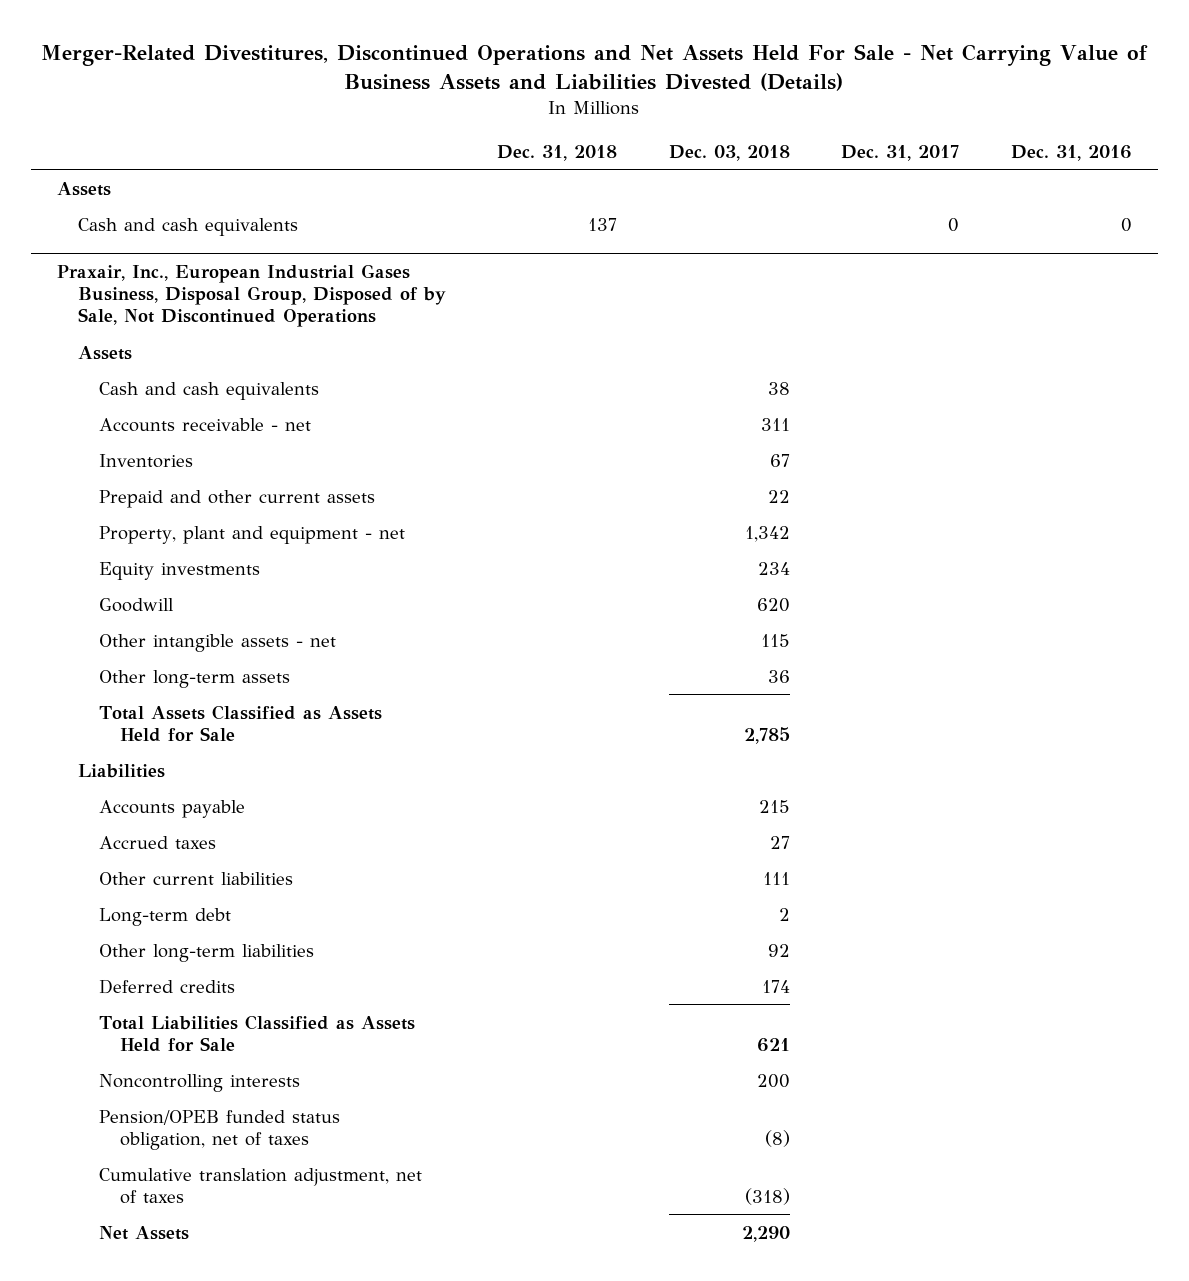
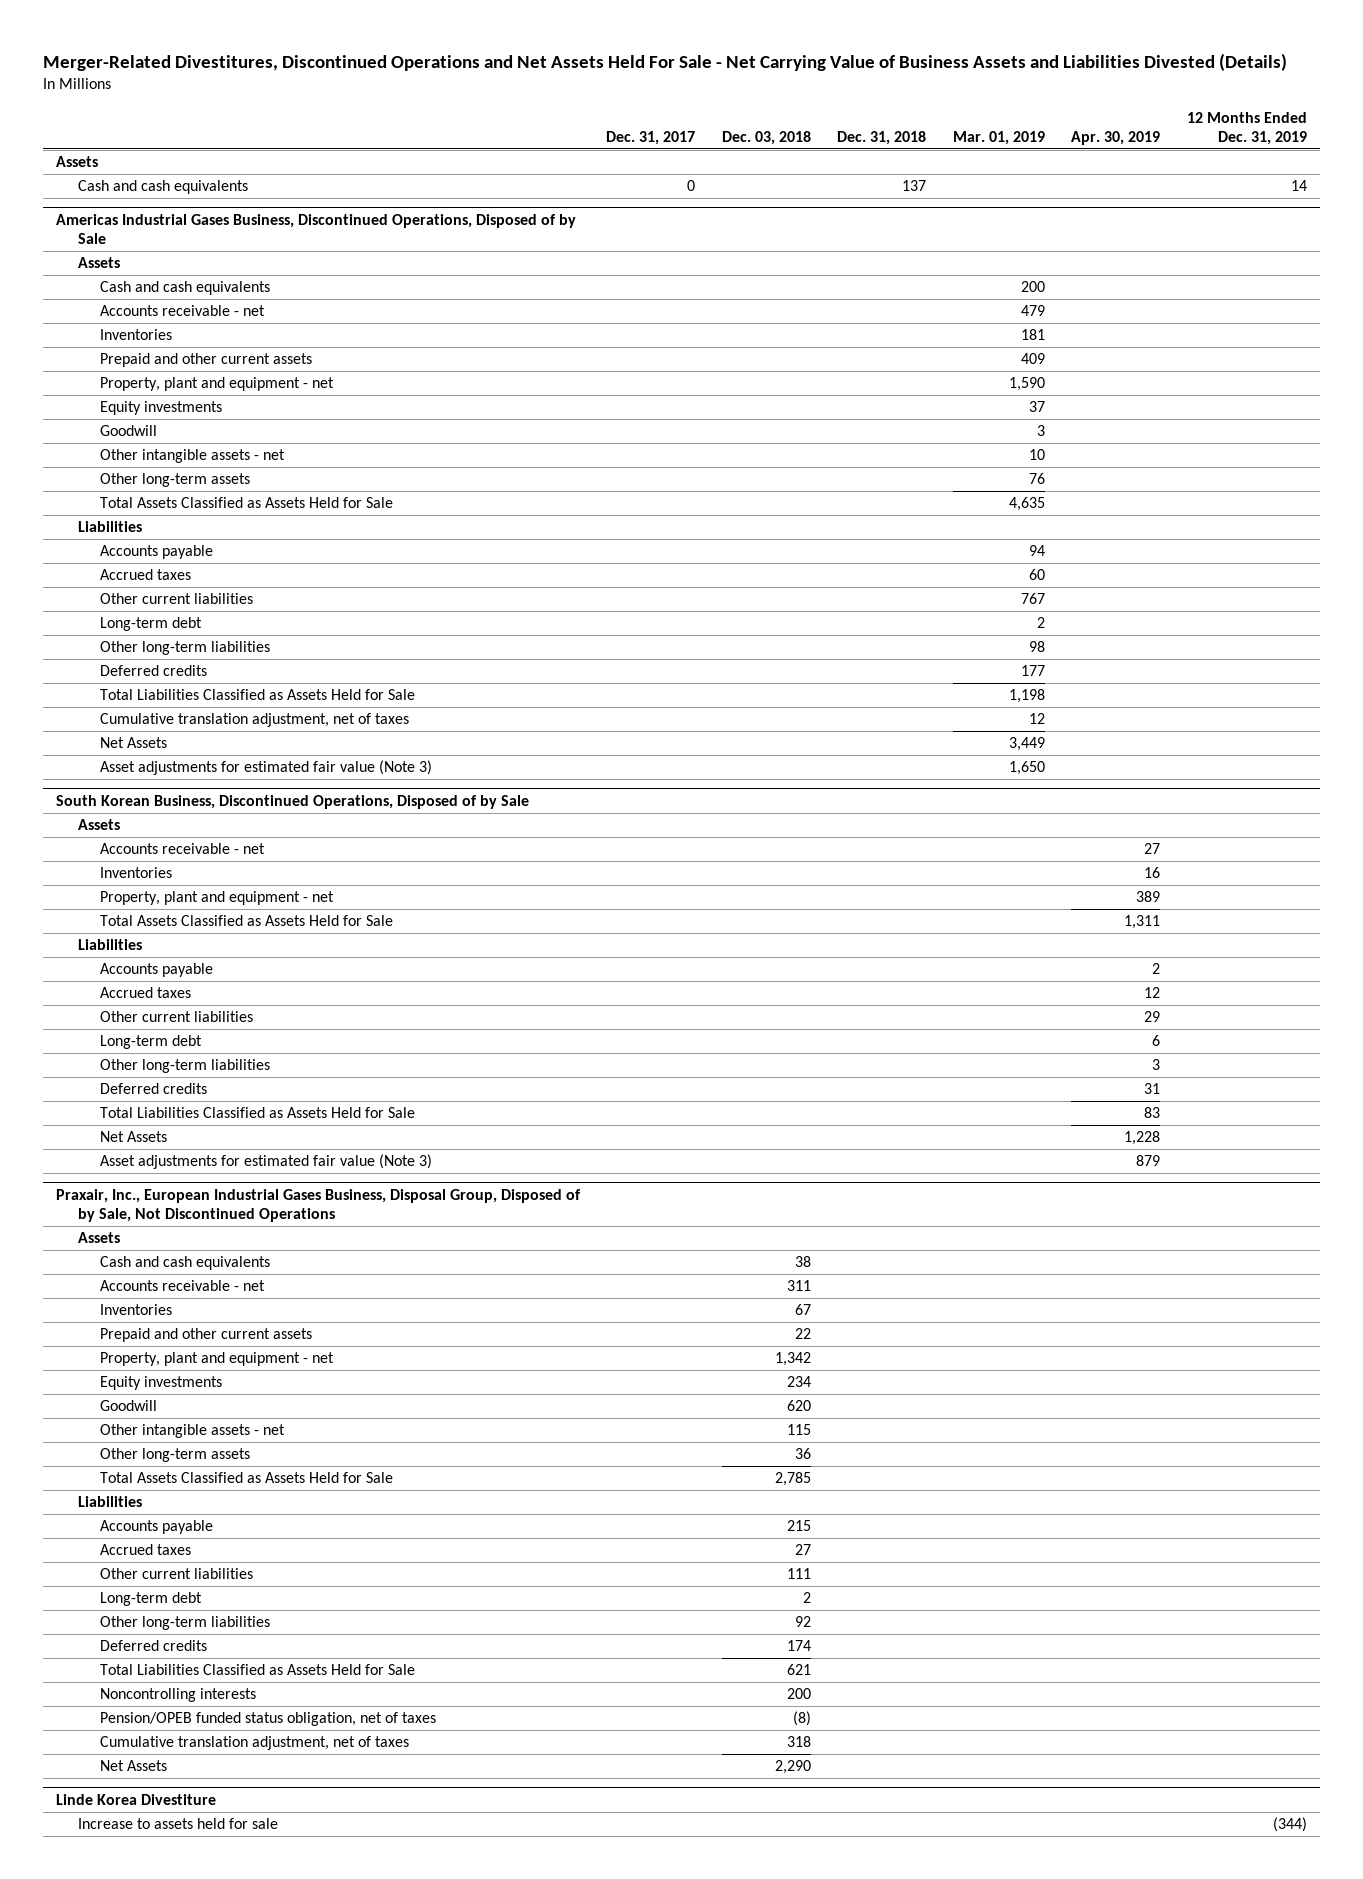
[1010,144,1132,161] Dec. 31, 2016 -> none
none -> [952,130,1045,145] Mar. 01, 2019
none -> [1071,130,1161,145] Apr. 30, 2019
none -> [1186,111,1307,145] 12 Months Ended Dec. 31, 2019
none -> [55,213,576,244] Americas Industrial Gases Business, Discontinued Operations, Disposed of by Sale
none -> [78,257,121,269] Assets
none -> [100,281,271,296] Cash and cash equivalents
none -> [100,305,266,317] Accounts receivable - net
none -> [100,329,173,341] Inventories
none -> [100,353,313,368] Prepaid and other current assets
none -> [100,377,335,392] Property, plant and equipment - net
none -> [100,401,223,416] Equity investments
none -> [100,425,158,437] Goodwill
none -> [100,449,286,464] Other intangible assets - net
none -> [100,473,251,488] Other long-term assets
none -> [100,497,394,509] Total Assets Classified as Assets Held for Sale
none -> [78,521,143,533] Liabilities
none -> [100,545,214,560] Accounts payable
none -> [100,569,192,581] Accrued taxes
none -> [100,593,254,605] Other current liabilities
none -> [100,617,203,632] Long-term debt
none -> [100,641,271,656] Other long-term liabilities
none -> [100,665,208,677] Deferred credits
none -> [100,689,416,701] Total Liabilities Classified as Assets Held for Sale
none -> [100,713,410,728] Cumulative translation adjustment, net of taxes
none -> [100,737,168,749] Net Assets
none -> [100,760,433,776] Asset adjustments for estimated fair value (Note 3)
none -> [55,794,529,809] South Korean Business, Discontinued Operations, Disposed of by Sale
none -> [78,819,121,831] Assets
none -> [100,843,266,855] Accounts receivable - net
none -> [100,867,173,879] Inventories
none -> [100,891,335,906] Property, plant and equipment - net
none -> [100,915,394,927] Total Assets Classified as Assets Held for Sale
none -> [78,939,143,951] Liabilities
none -> [100,963,214,978] Accounts payable
none -> [100,987,192,999] Accrued taxes
none -> [100,1011,254,1023] Other current liabilities
none -> [100,1035,203,1050] Long-term debt
none -> [100,1059,271,1074] Other long-term liabilities
none -> [100,1083,208,1095] Deferred credits
none -> [100,1107,416,1119] Total Liabilities Classified as Assets Held for Sale
none -> [100,1131,168,1143] Net Assets
none -> [100,1154,433,1170] Asset adjustments for estimated fair value (Note 3)
[744,1187,790,1205] (318) -> [786,1736,811,1748] 318
none -> [55,1793,216,1805] Linde Korea Divestiture
none -> [78,1818,279,1830] Increase to assets held for sale

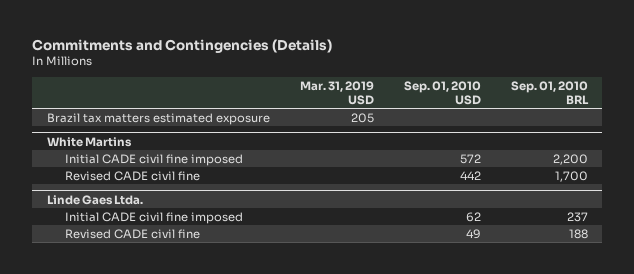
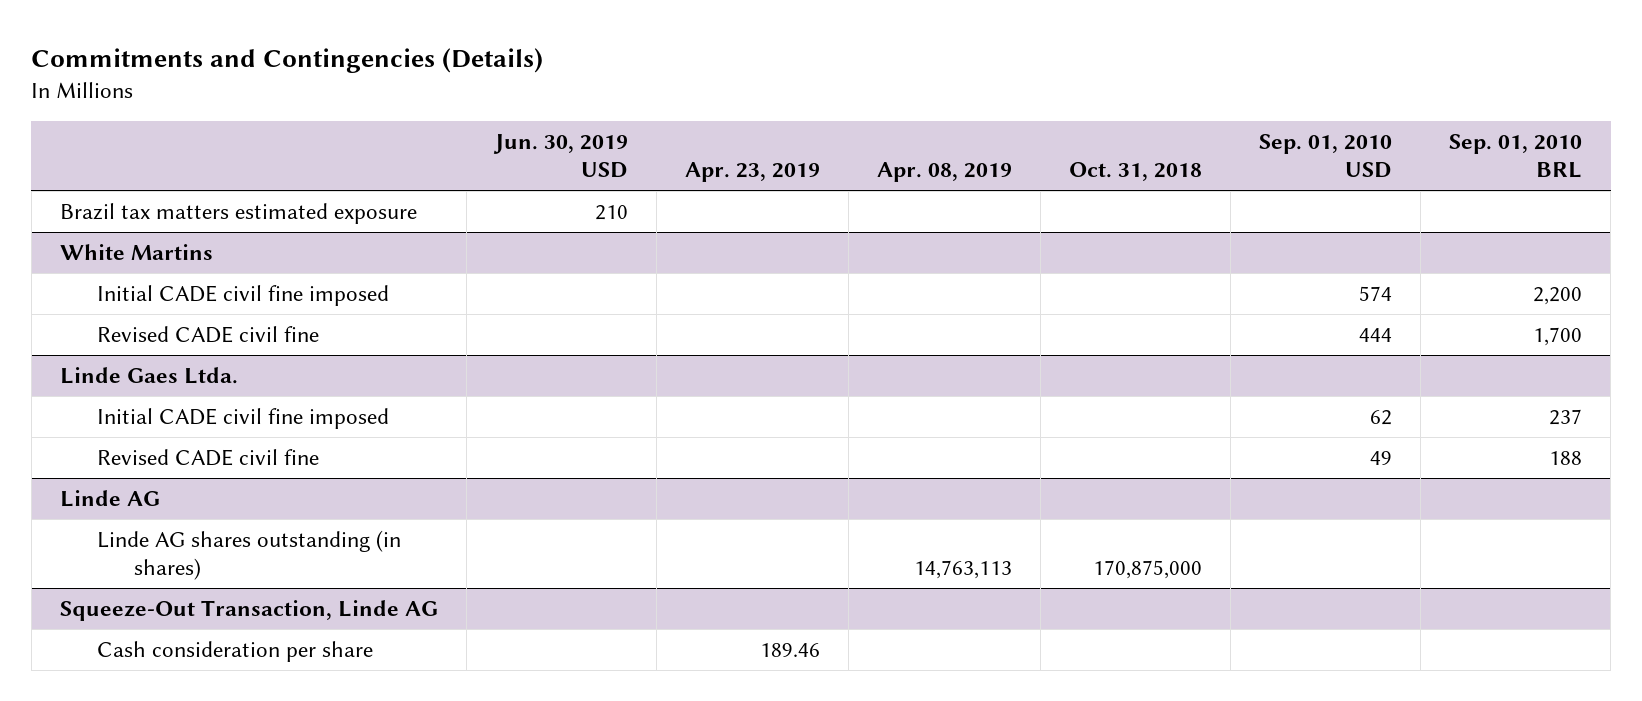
[299,80,374,105] Mar. 31, 2019 USD -> none
none -> [492,134,628,179] Jun. 30, 2019 USD
none -> [685,162,821,183] Apr. 23, 2019
none -> [877,162,1013,183] Apr. 08, 2019
none -> [1069,162,1203,182] Oct. 31, 2018
[459,153,481,164] 572 -> [1359,285,1393,301] 574
[459,170,481,180] 442 -> [1359,327,1393,342] 444
none -> [59,489,160,507] Linde AG
none -> [96,529,401,580] Linde AG shares outstanding (in shares)
none -> [59,599,438,621] Squeeze-Out Transaction, Linde AG
none -> [96,640,373,662] Cash consideration per share

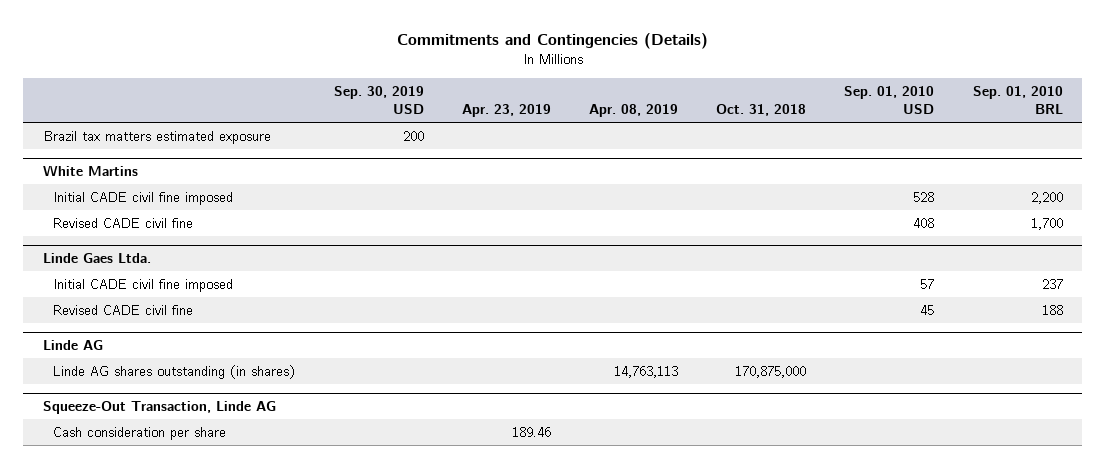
[492,134,628,179] Jun. 30, 2019 USD -> none
none -> [333,85,424,115] Sep. 30, 2019 USD
[1359,285,1393,301] 574 -> [913,192,935,203] 528
[1359,327,1393,342] 444 -> [913,218,935,229] 408
[1370,409,1393,425] 62 -> [920,279,935,290] 57
[1370,450,1393,465] 49 -> [920,305,935,316] 45

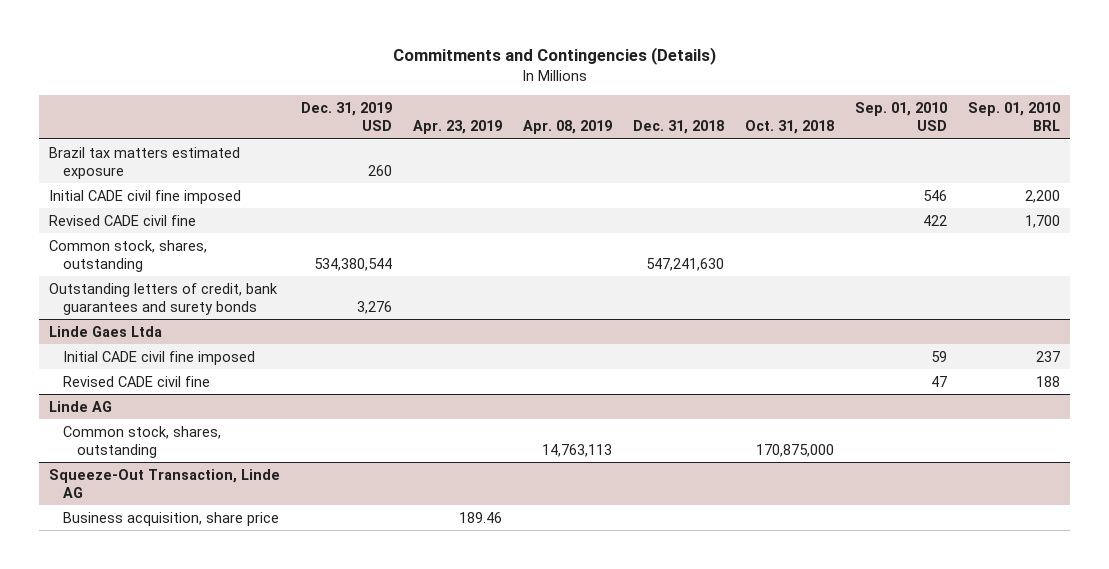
[333,85,424,115] Sep. 30, 2019 USD -> none
none -> [301,102,393,132] Dec. 31, 2019 USD
none -> [633,120,725,135] Dec. 31, 2018
[42,165,138,177] White Martins -> none
[53,192,234,206] Initial CADE civil fine imposed -> none
[53,218,194,229] Revised CADE civil fine -> none
none -> [49,189,242,204] Initial CADE civil fine imposed
none -> [49,214,197,226] Revised CADE civil fine
none -> [49,239,208,272] Common stock, shares, outstanding
none -> [49,282,279,315] Outstanding letters of credit, bank guarantees and surety bonds
[42,253,151,264] Linde Gaes Ltda. -> [49,325,163,337] Linde Gaes Ltda
[920,279,935,290] 57 -> [930,350,947,362] 59
[920,305,935,316] 45 -> [930,375,947,387] 47
[53,365,296,380] Linde AG shares outstanding (in shares) -> [63,425,222,458] Common stock, shares, outstanding
[53,427,227,441] Cash consideration per share -> [63,511,280,526] Business acquisition, share price

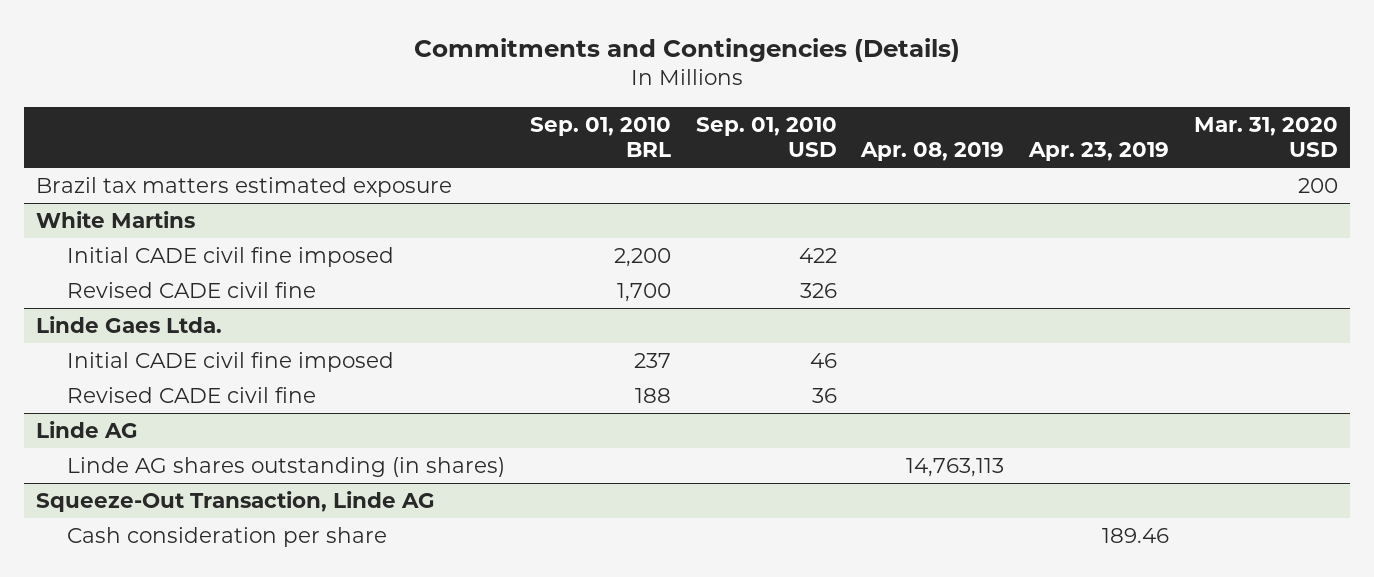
[301,102,393,132] Dec. 31, 2019 USD -> none
[633,120,725,135] Dec. 31, 2018 -> none
[745,120,835,135] Oct. 31, 2018 -> none
none -> [1194,116,1339,158] Mar. 31, 2020 USD
[49,189,242,204] Initial CADE civil fine imposed -> none
[49,214,197,226] Revised CADE civil fine -> none
[49,239,208,272] Common stock, shares, outstanding -> none
[49,282,279,315] Outstanding letters of credit, bank guarantees and surety bonds -> none
none -> [36,210,196,228] White Martins
none -> [66,246,394,267] Initial CADE civil fine imposed
none -> [66,281,316,298] Revised CADE civil fine
[49,325,163,337] Linde Gaes Ltda -> [36,315,223,333] Linde Gaes Ltda.
[930,350,947,362] 59 -> [809,352,837,368] 46
[930,375,947,387] 47 -> [811,387,837,403] 36
[63,425,222,458] Common stock, shares, outstanding -> [66,456,505,477] Linde AG shares outstanding (in shares)
[63,511,280,526] Business acquisition, share price -> [66,526,387,547] Cash consideration per share

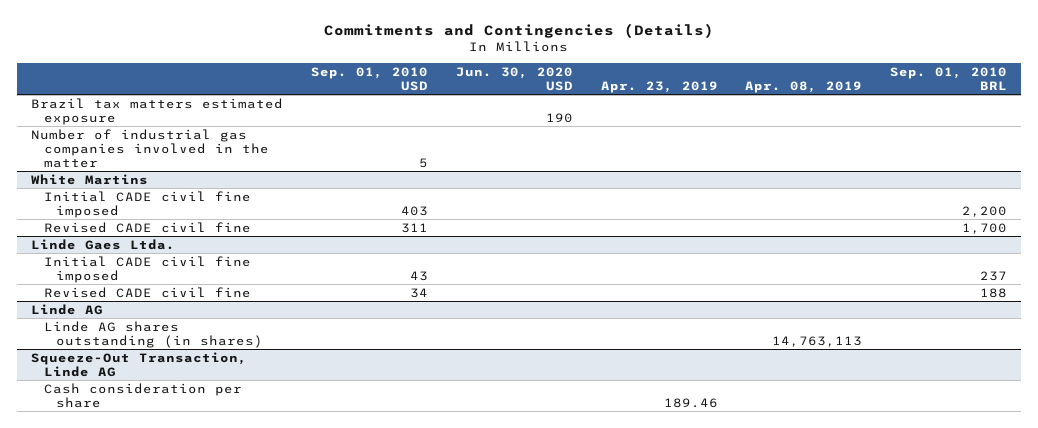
[1194,116,1339,158] Mar. 31, 2020 USD -> none
none -> [455,67,573,91] Jun. 30, 2020 USD
none -> [30,128,269,168] Number of industrial gas companies involved in the matter
[798,247,837,263] 422 -> [400,205,428,216] 403
[799,282,837,298] 326 -> [400,222,428,233] 311
[809,352,837,368] 46 -> [409,270,428,281] 43
[811,387,837,403] 36 -> [409,287,428,298] 34

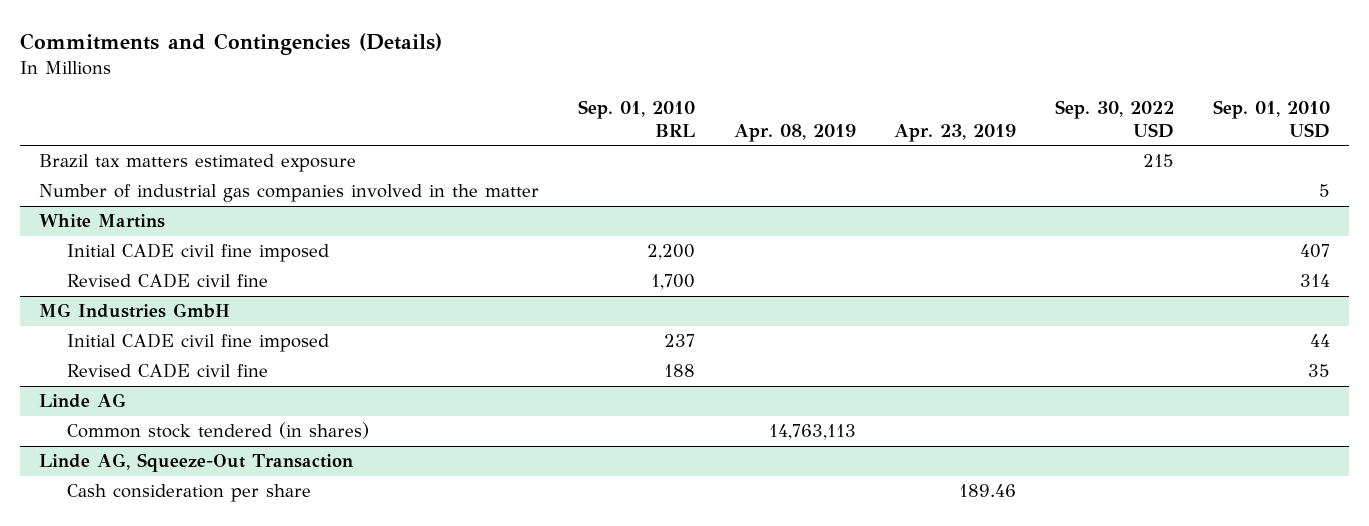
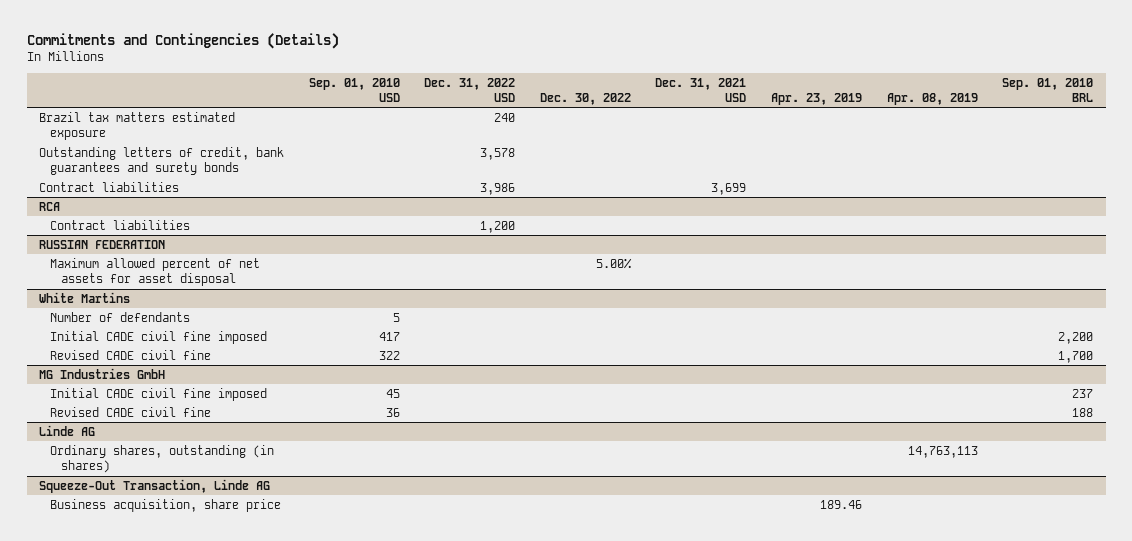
[1055,100,1175,138] Sep. 30, 2022 USD -> none
none -> [424,77,516,102] Dec. 31, 2022 USD
none -> [539,92,631,105] Dec. 30, 2022
none -> [655,77,747,102] Dec. 31, 2021 USD
[39,184,540,203] Number of industrial gas companies involved in the matter -> none
none -> [38,146,284,175] Outstanding letters of credit, bank guarantees and surety bonds
none -> [38,181,179,192] Contract liabilities
none -> [38,201,60,211] RCA
none -> [49,219,190,230] Contract liabilities
none -> [38,239,165,249] RUSSIAN FEDERATION
none -> [49,257,260,286] Maximum allowed percent of net assets for asset disposal
none -> [49,311,190,322] Number of defendants
[1299,244,1330,259] 407 -> [378,331,400,341] 417
[1299,274,1330,288] 314 -> [378,350,400,360] 322
[1309,334,1330,348] 44 -> [385,388,400,398] 45
[1307,364,1330,378] 35 -> [385,407,400,417] 36
[67,422,370,440] Common stock tendered (in shares) -> [49,444,274,473] Ordinary shares, outstanding (in shares)
[39,453,354,473] Linde AG, Squeeze-Out Transaction -> [38,478,270,493] Squeeze-Out Transaction, Linde AG
[67,484,312,503] Cash consideration per share -> [49,498,281,512] Business acquisition, share price

